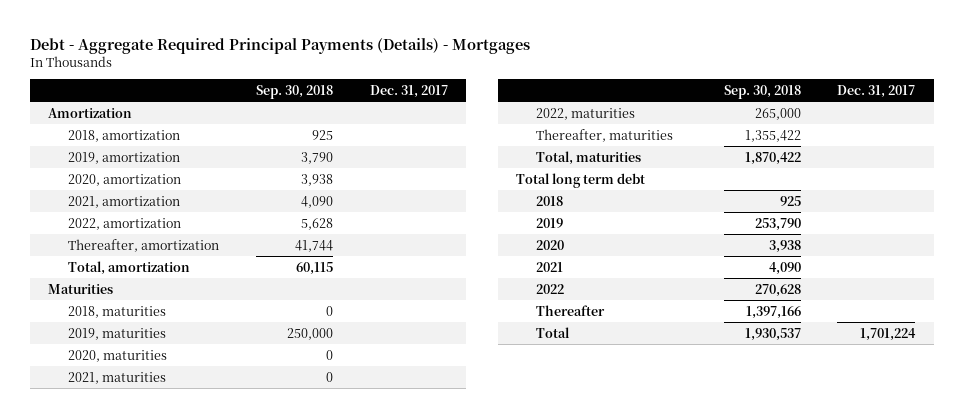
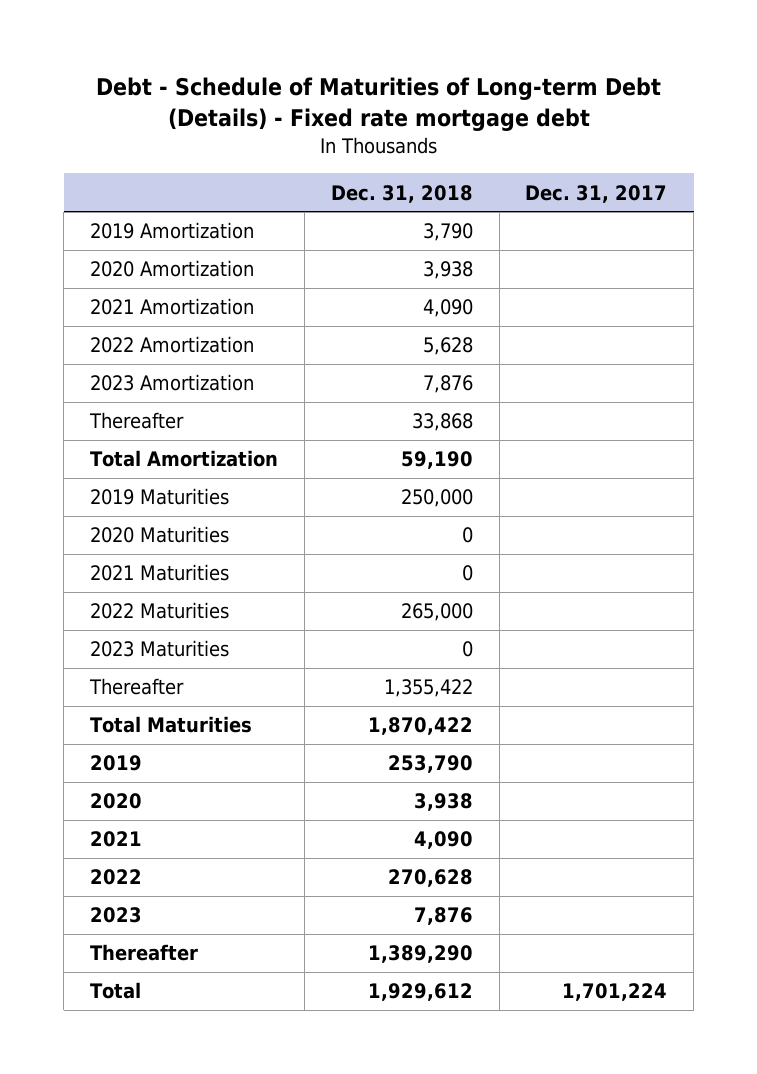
[29,37,530,54] Debt - Aggregate Required Principal Payments (Details) - Mortgages -> [95,76,661,132] Debt - Schedule of Maturities of Long-term Debt (Details) - Fixed rate mortgage debt
[256,85,334,100] Sep. 30, 2018 -> none
none -> [330,184,473,203] Dec. 31, 2018
[48,107,133,118] Amortization -> none
[48,283,114,294] Maturities -> none
[516,172,646,188] Total long term debt -> none
[536,195,564,206] 2018 -> none
[68,129,181,142] 2018, amortization -> [89,222,254,240] 2019 Amortization
[68,151,181,164] 2019, amortization -> [89,260,254,278] 2020 Amortization
[68,173,182,186] 2020, amortization -> [89,298,254,316] 2021 Amortization
[68,195,181,208] 2021, amortization -> [89,336,254,354] 2022 Amortization
[68,217,182,230] 2022, amortization -> [89,374,254,392] 2023 Amortization
[68,238,220,252] Thereafter, amortization -> [88,412,184,430] Thereafter
[68,260,191,275] Total, amortization -> [89,450,278,468] Total Amortization
[68,305,167,318] 2018, maturities -> [89,488,229,506] 2019 Maturities
[68,327,167,340] 2019, maturities -> [89,526,229,544] 2020 Maturities
[68,349,168,362] 2020, maturities -> [89,564,229,582] 2021 Maturities
[68,371,167,384] 2021, maturities -> [89,602,229,620] 2022 Maturities
[536,107,636,120] 2022, maturities -> [89,640,229,658] 2023 Maturities
[536,128,674,142] Thereafter, maturities -> [88,678,184,696] Thereafter
[536,150,642,165] Total, maturities -> [89,716,252,734] Total Maturities
none -> [89,907,142,924] 2023

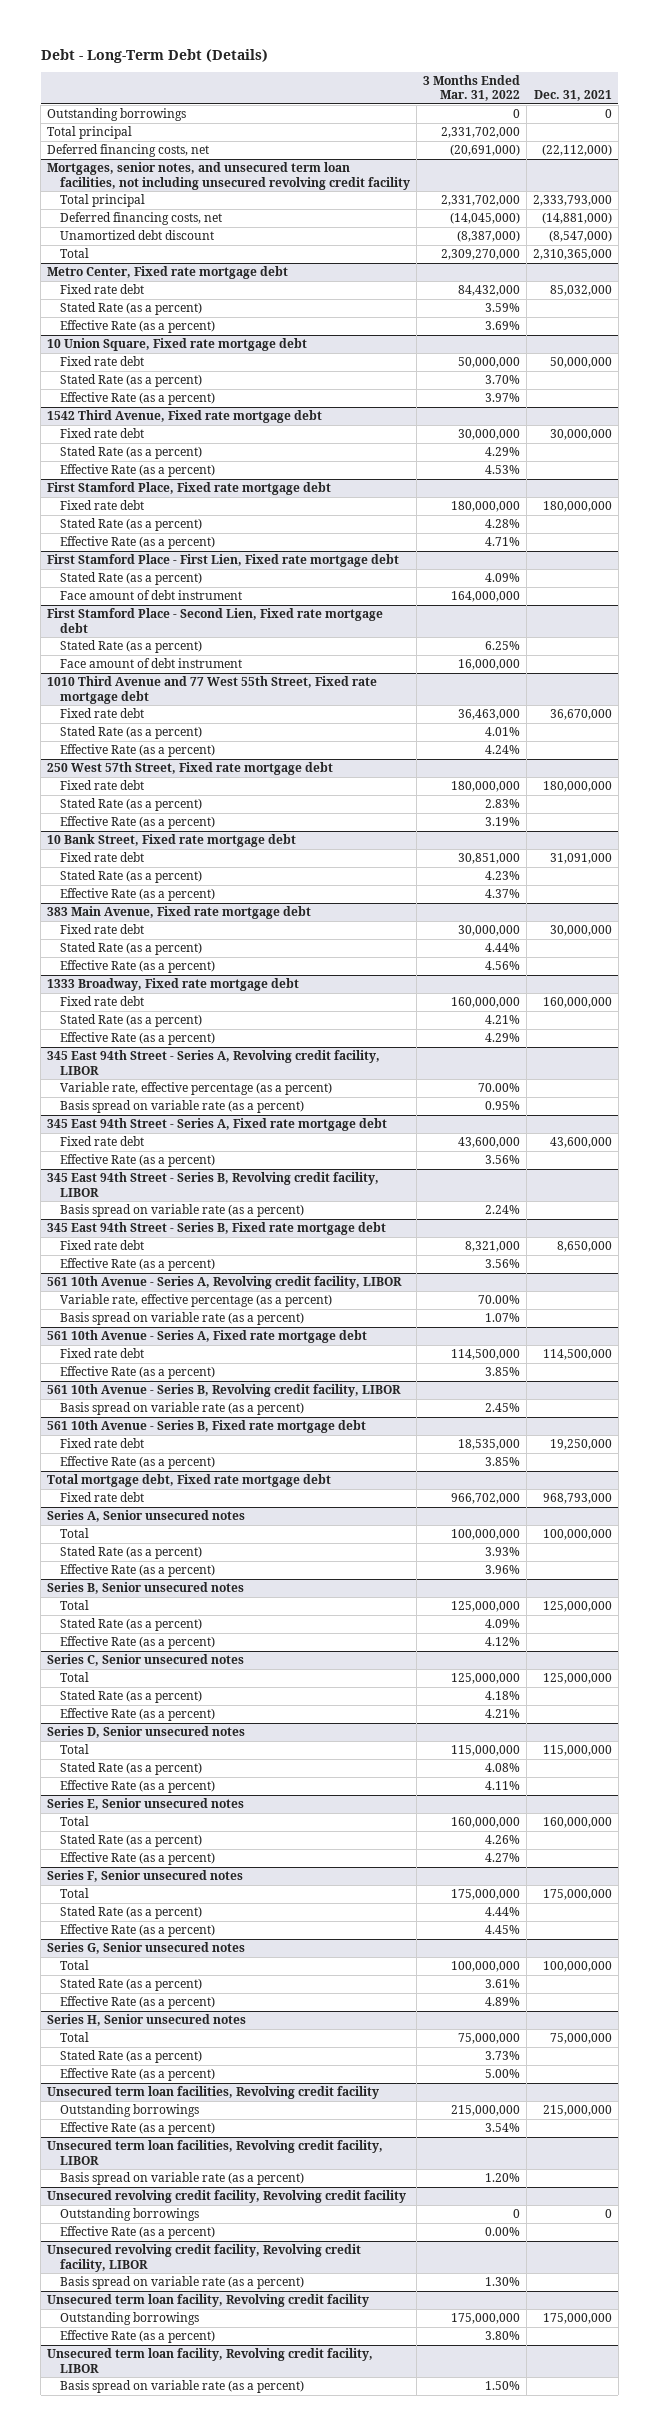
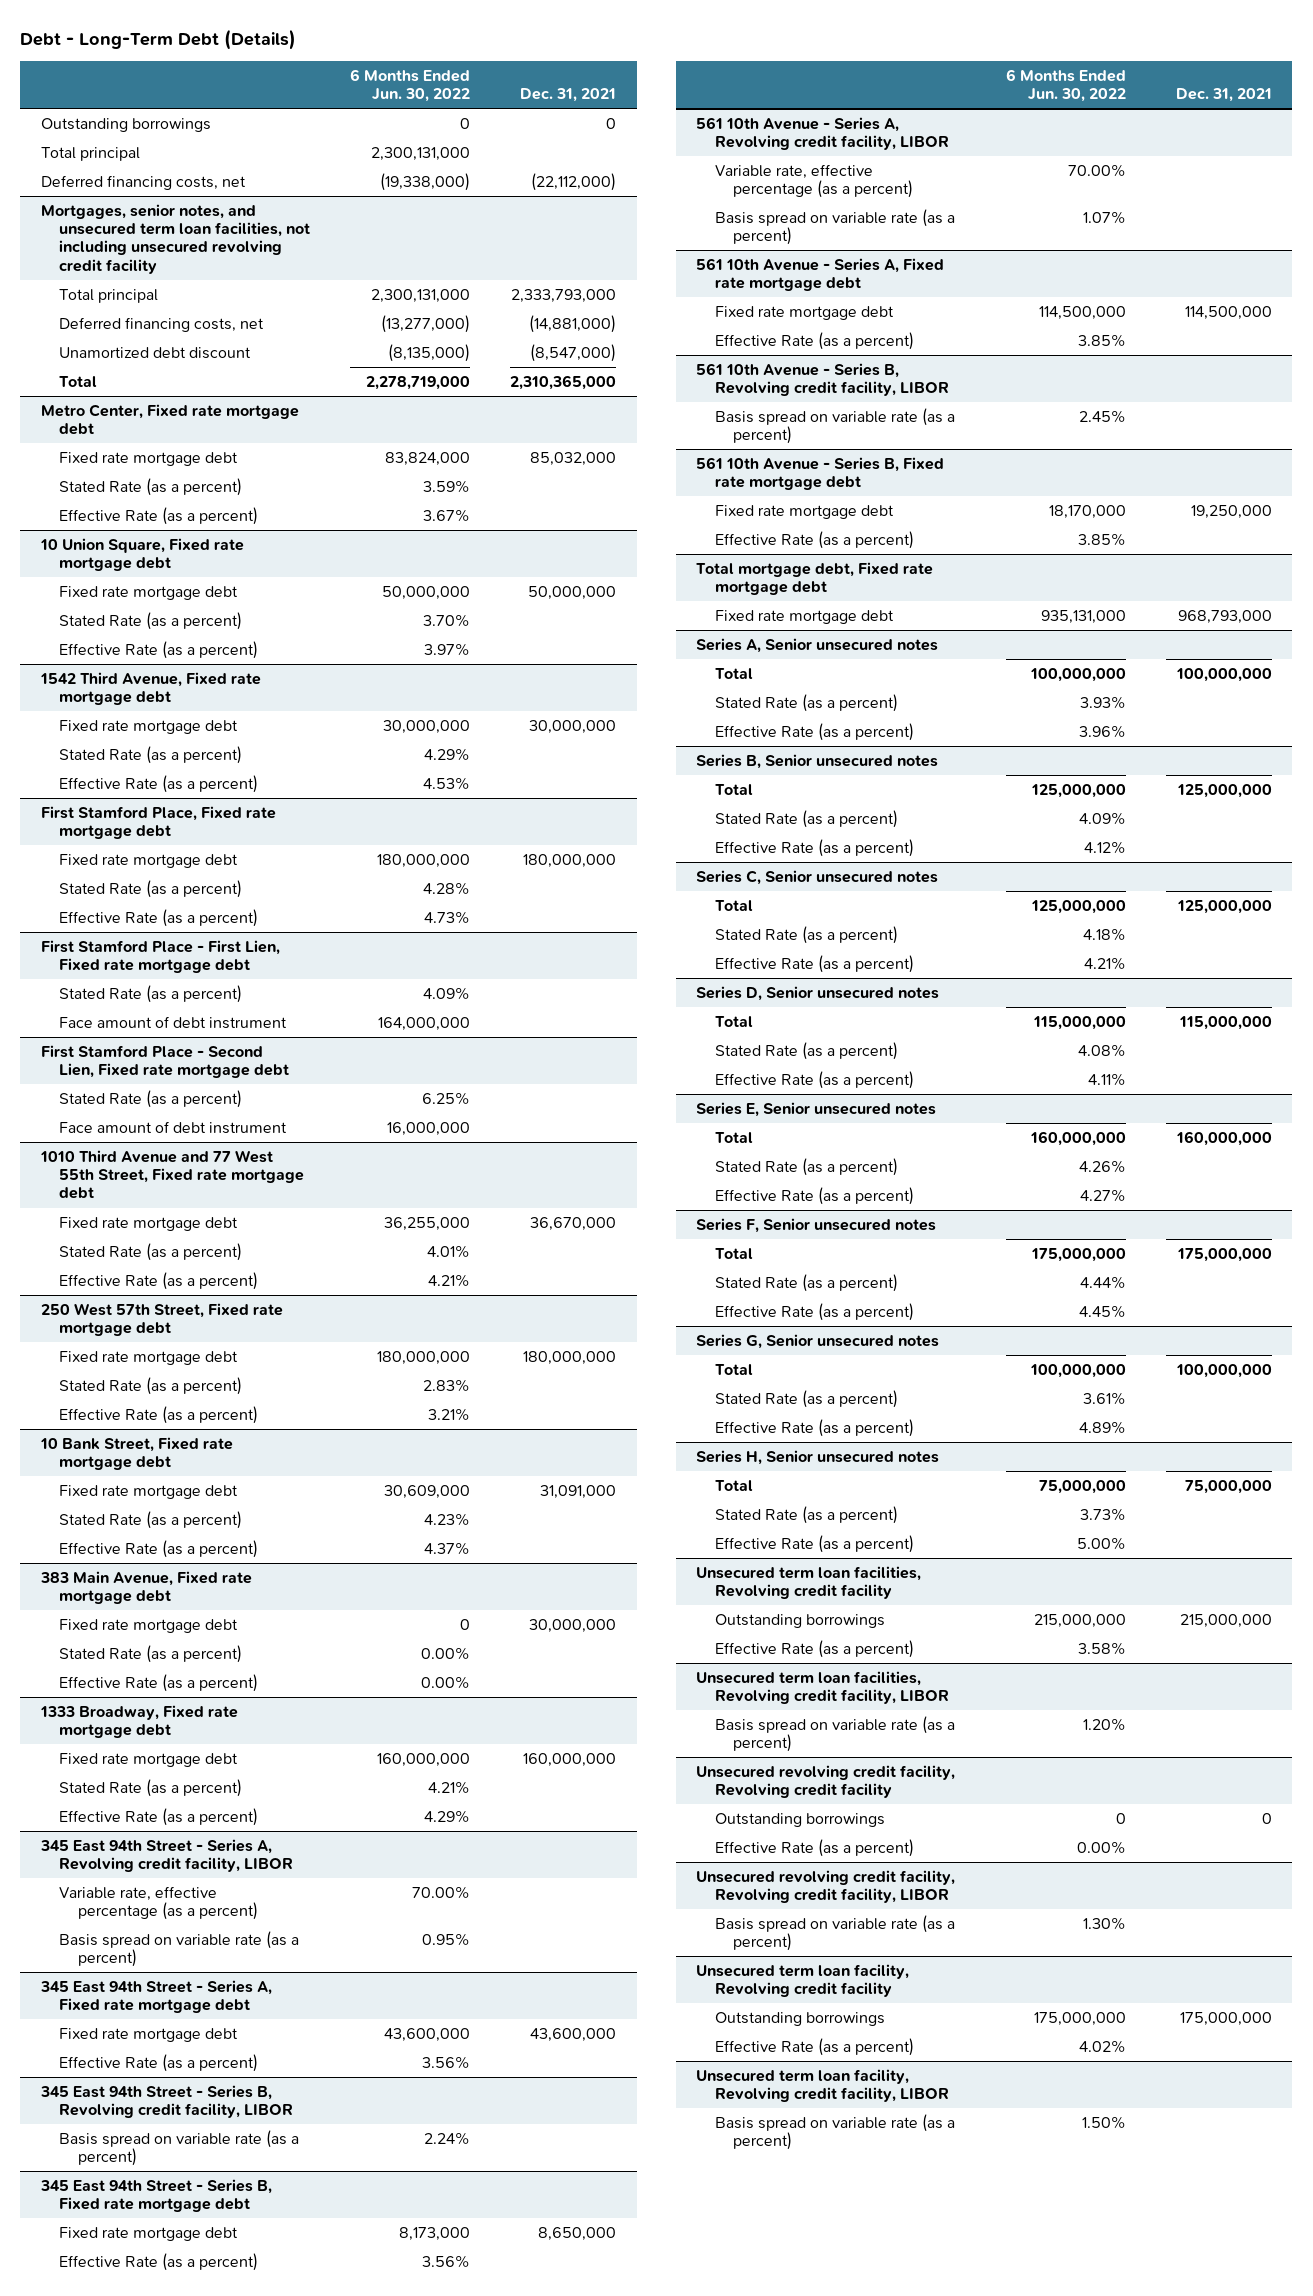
[422,75,520,102] 3 Months Ended Mar. 31, 2022 -> none
none -> [350,68,471,102] 6 Months Ended Jun. 30, 2022
[60,284,145,295] Fixed rate debt -> [59,451,239,466] Fixed rate mortgage debt
[60,356,145,367] Fixed rate debt -> [59,585,239,600] Fixed rate mortgage debt
[60,428,145,439] Fixed rate debt -> [59,719,239,734] Fixed rate mortgage debt
[60,500,145,511] Fixed rate debt -> [59,853,239,868] Fixed rate mortgage debt
[60,708,145,719] Fixed rate debt -> [59,1216,239,1231] Fixed rate mortgage debt
[60,780,145,791] Fixed rate debt -> [59,1350,239,1365] Fixed rate mortgage debt
[60,852,145,863] Fixed rate debt -> [59,1484,239,1499] Fixed rate mortgage debt
[60,924,145,935] Fixed rate debt -> [59,1618,239,1633] Fixed rate mortgage debt
[60,996,145,1007] Fixed rate debt -> [59,1752,239,1767] Fixed rate mortgage debt
[60,1136,145,1147] Fixed rate debt -> [59,2027,239,2042] Fixed rate mortgage debt
[60,1240,145,1251] Fixed rate debt -> [59,2226,239,2241] Fixed rate mortgage debt
[60,1348,145,1359] Fixed rate debt -> [714,305,894,320] Fixed rate mortgage debt
[60,1438,145,1449] Fixed rate debt -> [714,504,894,519] Fixed rate mortgage debt
[60,1492,145,1503] Fixed rate debt -> [714,609,894,624] Fixed rate mortgage debt

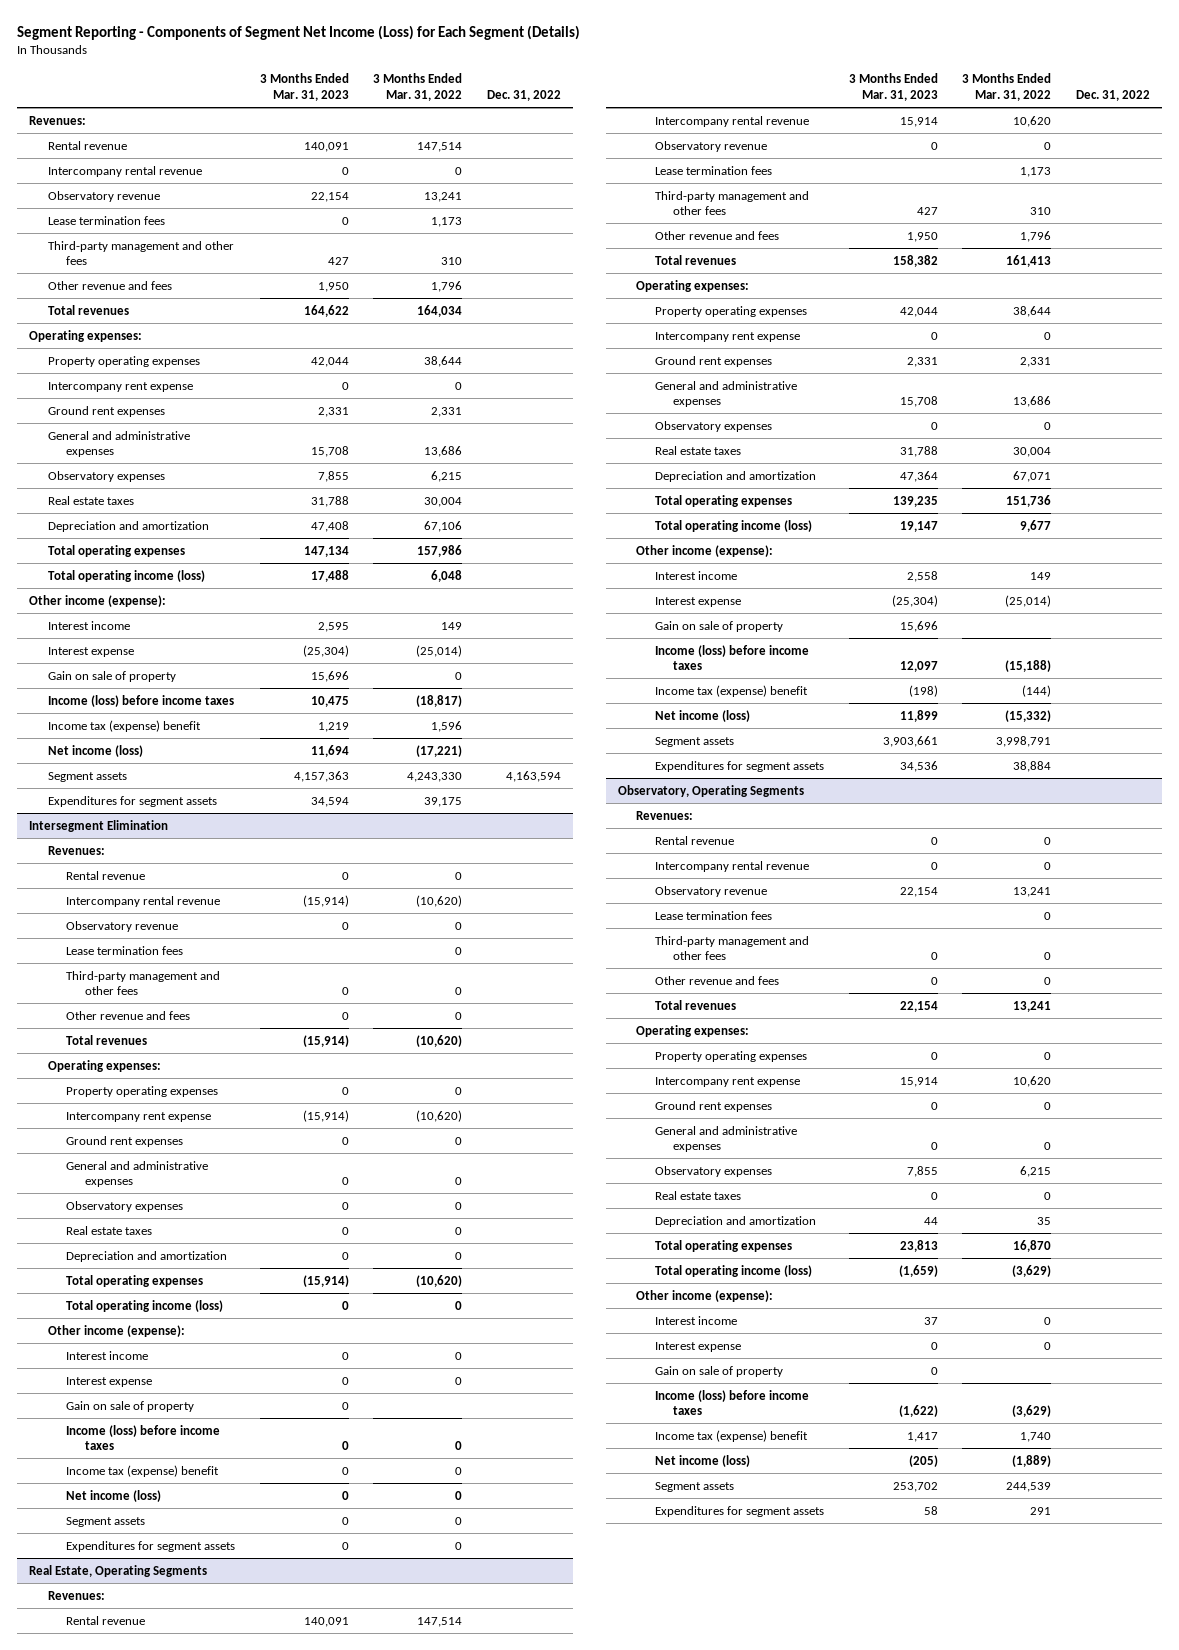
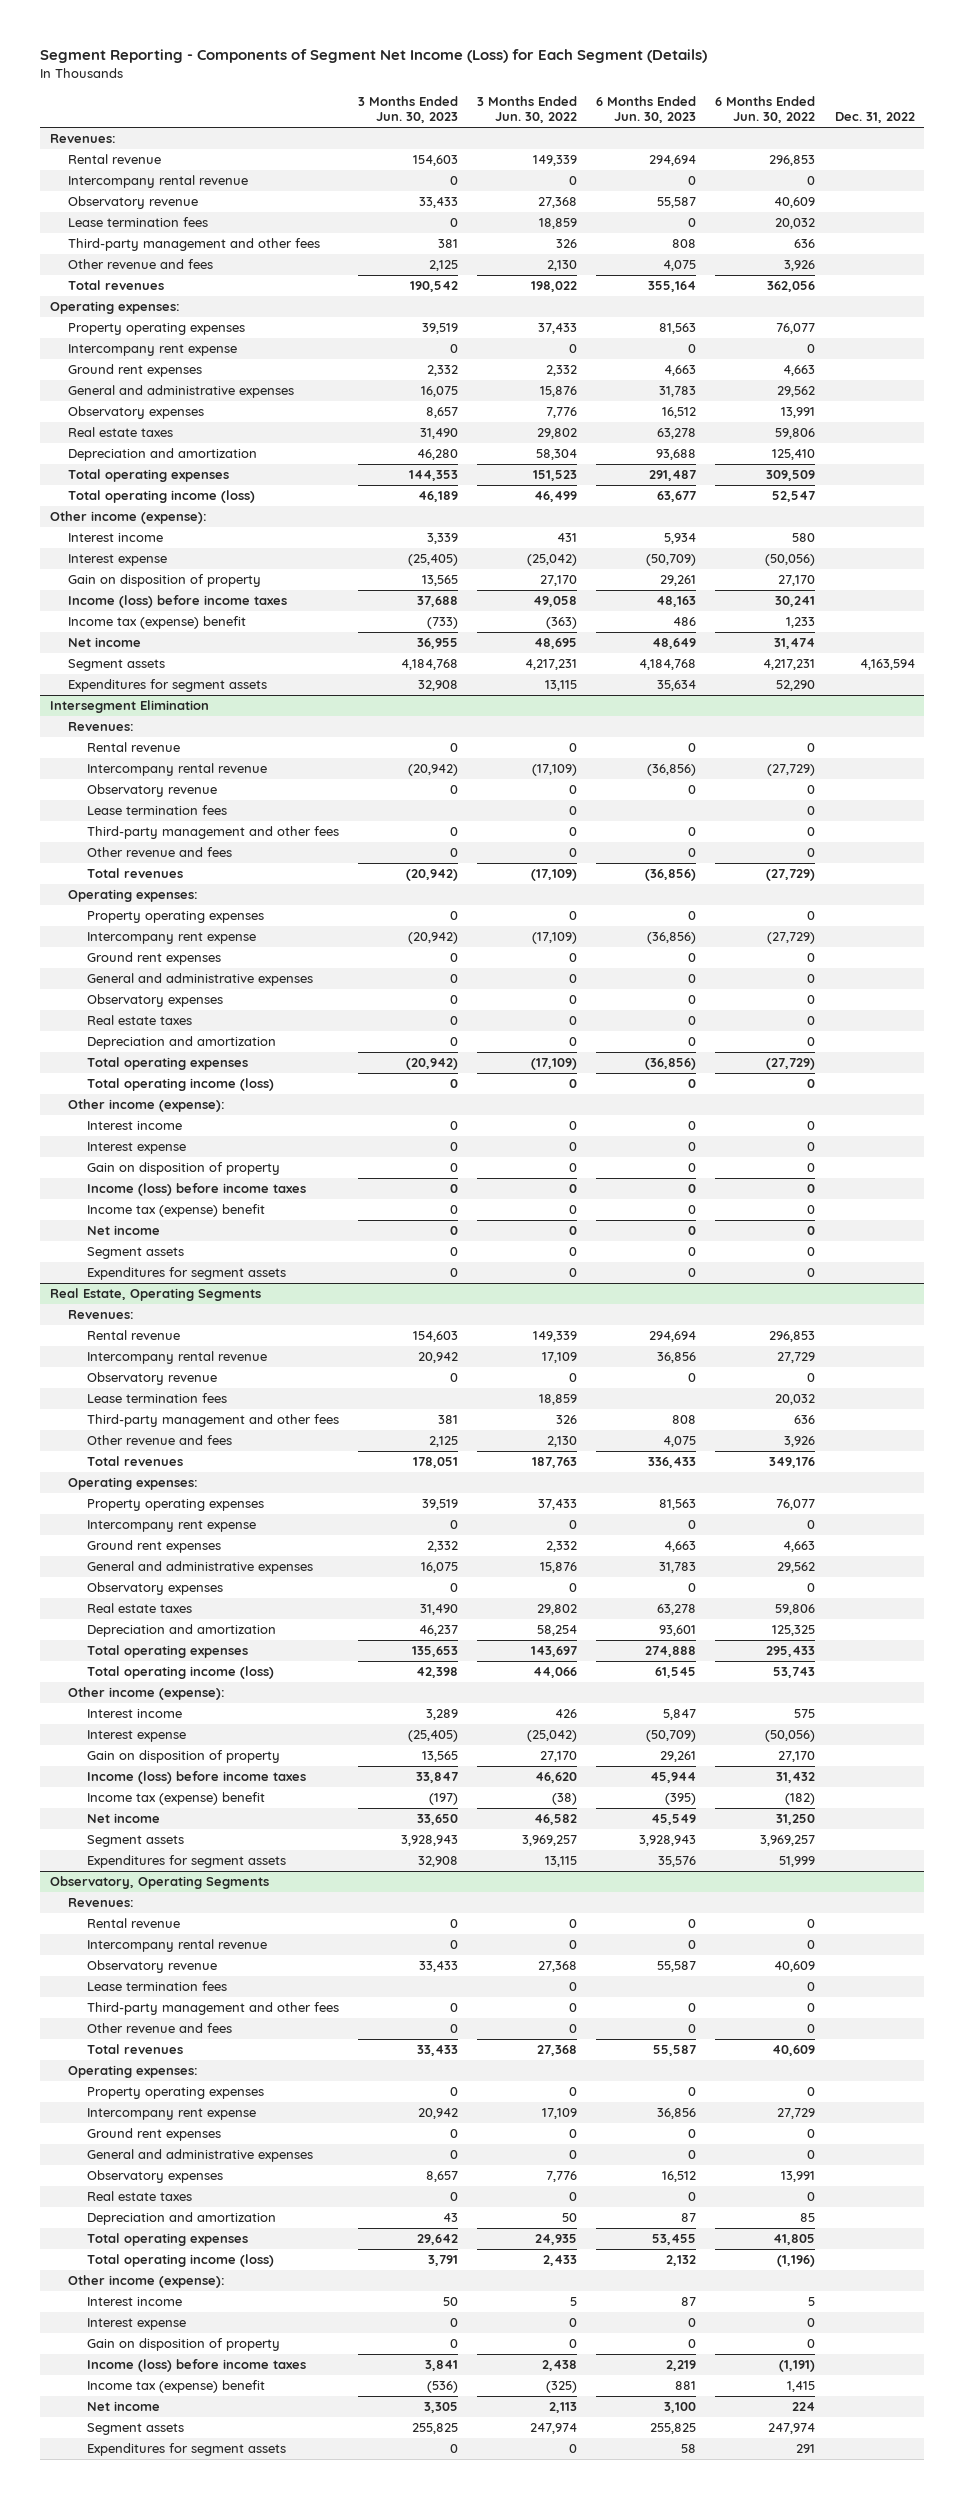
[259,73,349,101] 3 Months Ended Mar. 31, 2023 -> none
[373,73,463,101] 3 Months Ended Mar. 31, 2022 -> none
none -> [357,95,458,124] 3 Months Ended Jun. 30, 2023
none -> [477,95,578,124] 3 Months Ended Jun. 30, 2022
none -> [596,95,697,124] 6 Months Ended Jun. 30, 2023
none -> [715,95,816,124] 6 Months Ended Jun. 30, 2022
[47,670,176,682] Gain on sale of property -> [68,574,262,588] Gain on disposition of property
[47,744,143,757] Net income (loss) -> [68,637,142,648] Net income
[66,1400,195,1412] Gain on sale of property -> [86,1162,280,1176] Gain on disposition of property
[66,1489,162,1502] Net income (loss) -> [86,1225,160,1236] Net income
[654,620,783,632] Gain on sale of property -> [86,1750,280,1764] Gain on disposition of property
[654,709,750,722] Net income (loss) -> [86,1813,160,1824] Net income
[654,1365,783,1377] Gain on sale of property -> [86,2338,280,2352] Gain on disposition of property
[654,1454,750,1467] Net income (loss) -> [86,2401,160,2412] Net income

